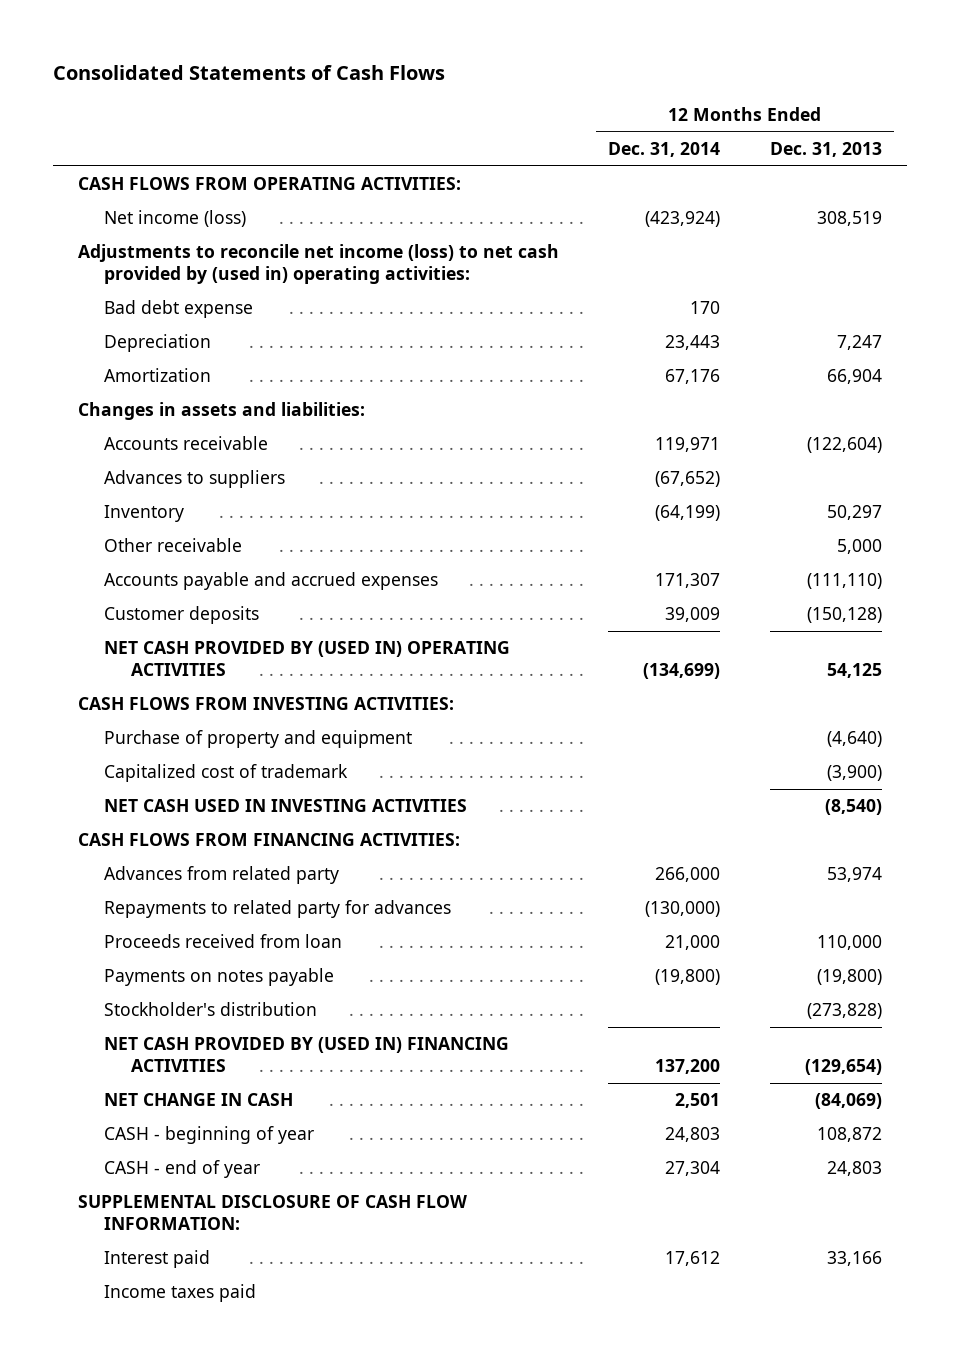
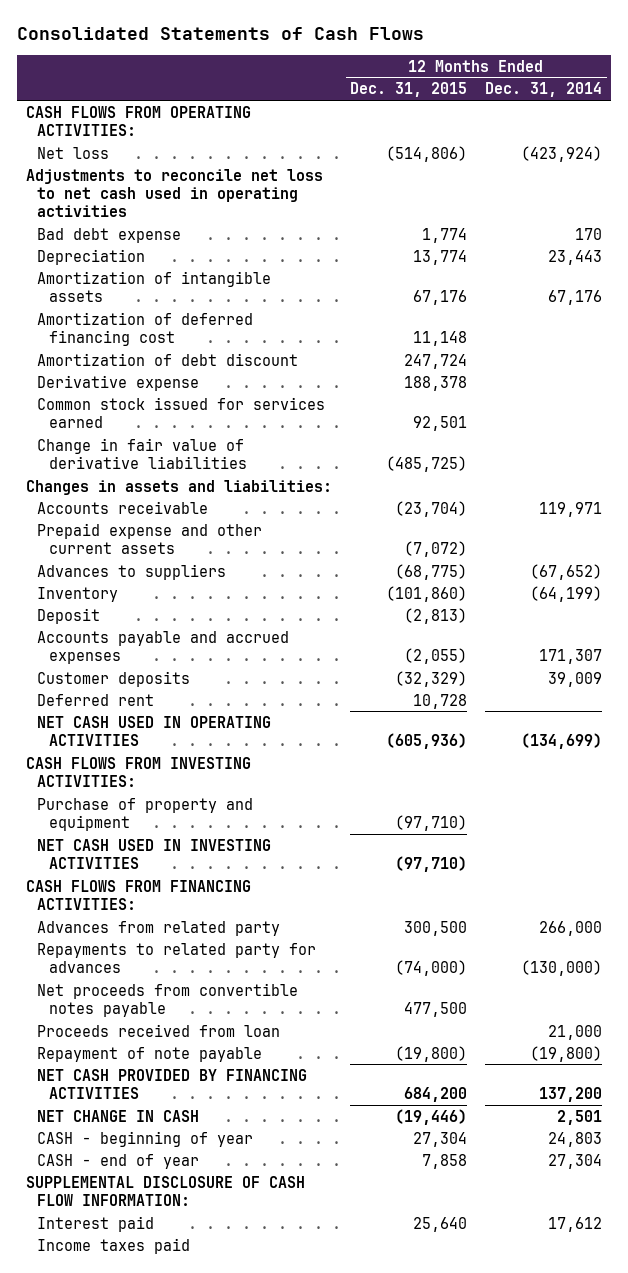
[769,142,882,158] Dec. 31, 2013 -> none
none -> [350,82,468,98] Dec. 31, 2015
[104,210,247,228] Net income (loss) -> [37,146,110,159] Net loss
[77,244,559,285] Adjustments to reconcile net income (loss) to net cash provided by (used in) operating activities: -> [25,168,323,218] Adjustments to reconcile net loss to net cash used in operating activities
[104,368,212,383] Amortization -> [37,270,272,303] Amortization of intangible assets
none -> [37,311,254,347] Amortization of deferred financing cost
none -> [37,352,299,366] Amortization of debt discount
none -> [37,374,200,391] Derivative expense
none -> [37,396,326,429] Common stock issued for services earned
none -> [37,437,248,470] Change in fair value of derivative liabilities
none -> [37,522,263,555] Prepaid expense and other current assets
[104,538,243,553] Other receivable -> none
none -> [37,607,101,624] Deposit
none -> [37,693,155,706] Deferred rent
[104,641,511,677] NET CASH PROVIDED BY (USED IN) OPERATING ACTIVITIES -> [37,715,272,747] NET CASH USED IN OPERATING ACTIVITIES
[104,764,349,783] Capitalized cost of trademark -> none
none -> [37,982,299,1018] Net proceeds from convertible notes payable
[104,1002,318,1017] Stockholder's distribution -> none
[104,968,335,987] Payments on notes payable -> [37,1046,263,1062] Repayment of note payable
[104,1037,510,1073] NET CASH PROVIDED BY (USED IN) FINANCING ACTIVITIES -> [37,1068,308,1100] NET CASH PROVIDED BY FINANCING ACTIVITIES

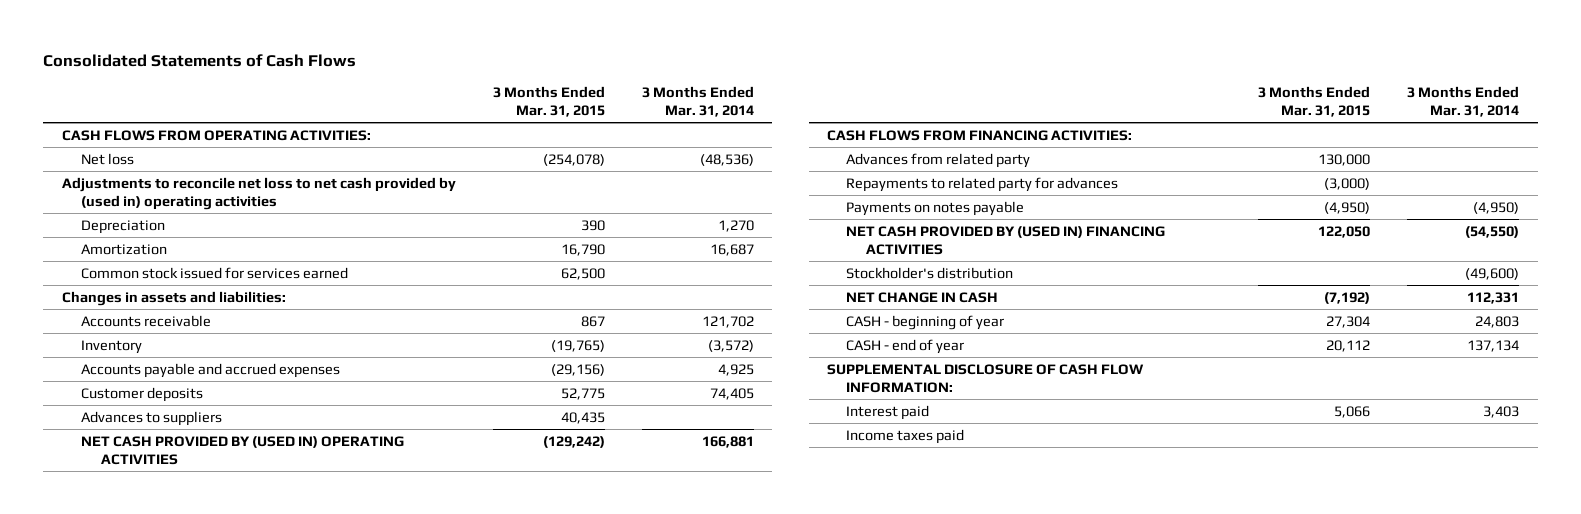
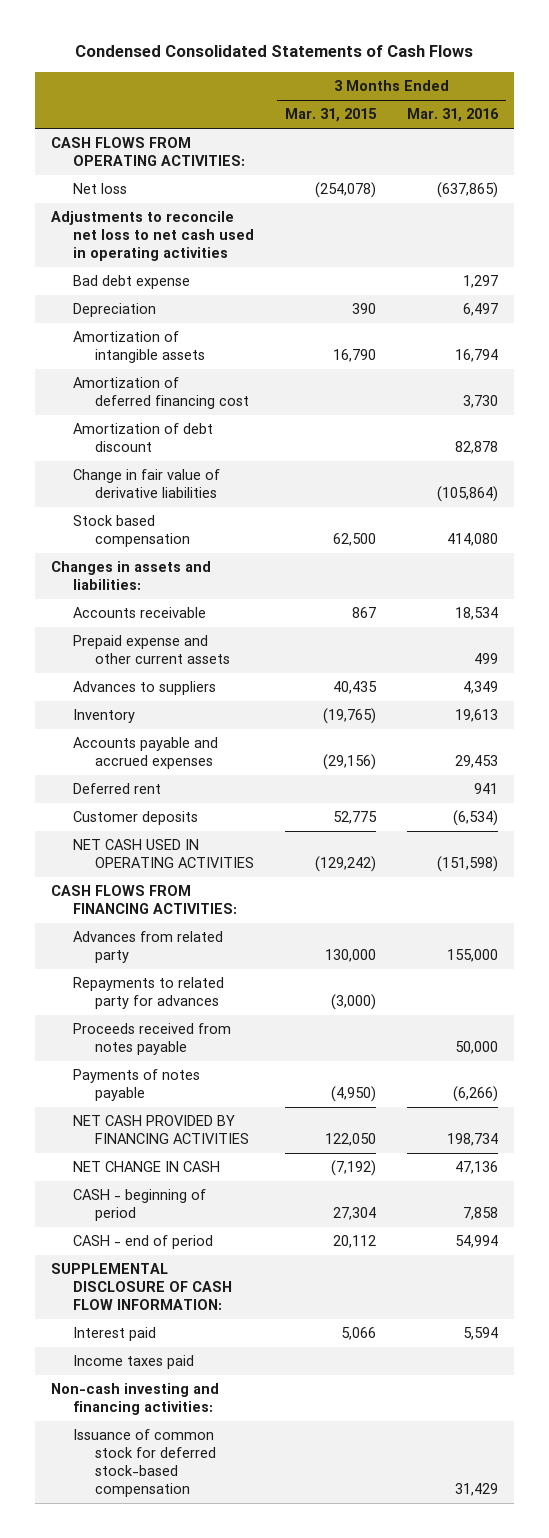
[43,53,357,67] Consolidated Statements of Cash Flows -> [75,45,474,58] Condensed Consolidated Statements of Cash Flows
[641,85,754,118] 3 Months Ended Mar. 31, 2014 -> none
none -> [407,108,500,123] Mar. 31, 2016
[61,176,456,210] Adjustments to reconcile net loss to net cash provided by (used in) operating activities -> [50,211,254,261] Adjustments to reconcile net loss to net cash used in operating activities
none -> [72,275,190,290] Bad debt expense
[81,243,168,255] Amortization -> [72,331,205,364] Amortization of intangible assets
none -> [72,377,249,410] Amortization of deferred financing cost
none -> [72,423,213,453] Amortization of debt discount
none -> [72,469,220,499] Change in fair value of derivative liabilities
[81,266,349,279] Common stock issued for services earned -> [72,515,190,548] Stock based compensation
none -> [72,635,230,665] Prepaid expense and other current assets
[81,410,223,426] Advances to suppliers -> [72,681,216,696] Advances to suppliers
none -> [72,783,161,795] Deferred rent
[81,435,405,465] NET CASH PROVIDED BY (USED IN) OPERATING ACTIVITIES -> [72,839,254,869] NET CASH USED IN OPERATING ACTIVITIES
[846,266,1014,279] Stockholder's distribution -> none
none -> [72,1023,231,1056] Proceeds received from notes payable
[846,200,1025,216] Payments on notes payable -> [72,1069,200,1102] Payments of notes payable
[846,225,1166,255] NET CASH PROVIDED BY (USED IN) FINANCING ACTIVITIES -> [72,1115,249,1145] NET CASH PROVIDED BY FINANCING ACTIVITIES
[846,314,1005,330] CASH - beginning of year -> [72,1189,206,1222] CASH - beginning of period
[846,338,965,354] CASH - end of year -> [72,1235,213,1250] CASH - end of period
none -> [50,1383,219,1416] Non-cash investing and financing activities:
none -> [72,1429,216,1497] Issuance of common stock for deferred stock-based compensation

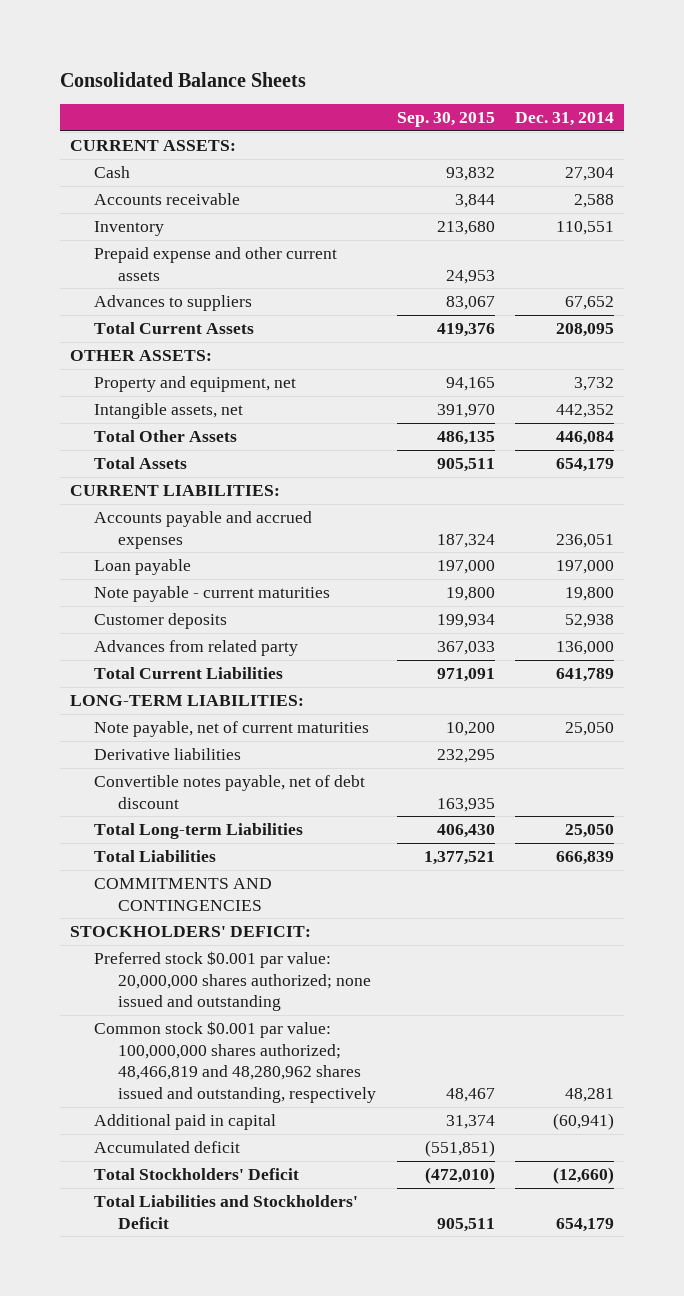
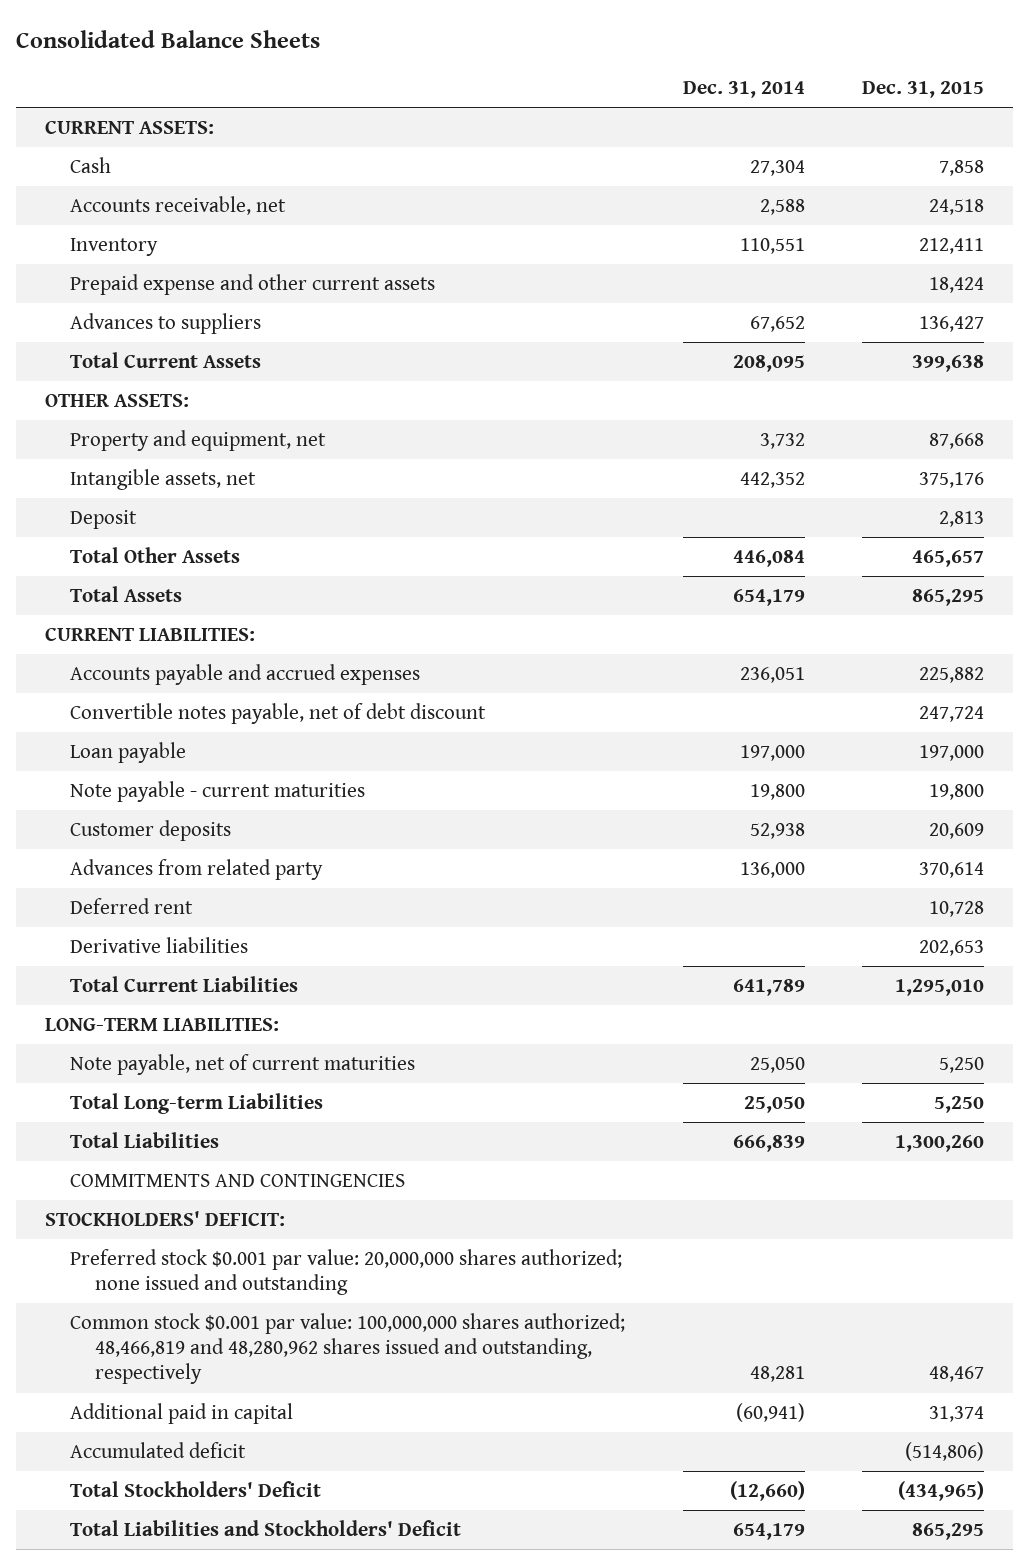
[396,112,495,128] Sep. 30, 2015 -> none
none -> [862,81,985,99] Dec. 31, 2015
[94,193,241,206] Accounts receivable -> [69,195,286,215] Accounts receivable, net
none -> [69,509,137,529] Deposit
[94,775,366,809] Convertible notes payable, net of debt discount -> [69,702,486,724] Convertible notes payable, net of debt discount
none -> [69,897,193,914] Deferred rent
[94,748,242,761] Derivative liabilities -> [69,936,248,953] Derivative liabilities

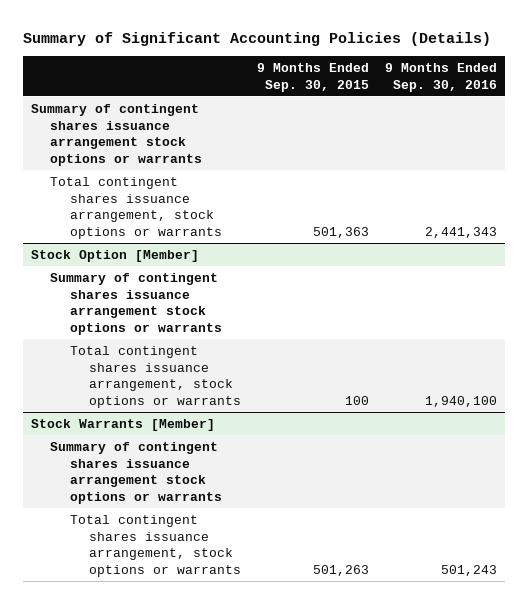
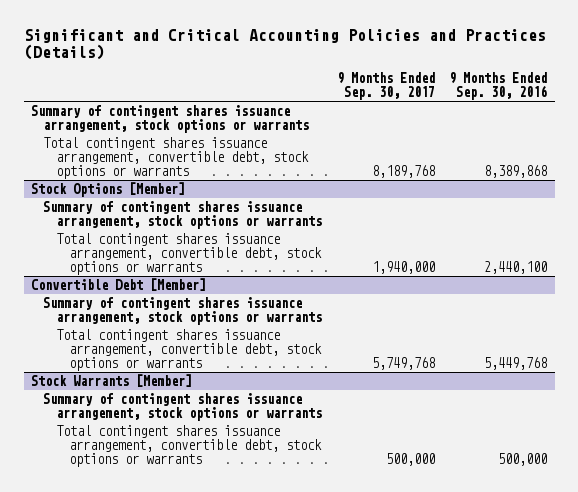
[23,32,492,47] Summary of Significant Accounting Policies (Details) -> [23,28,546,61] Significant and Critical Accounting Policies and Practices (Details)
[257,62,370,92] 9 Months Ended Sep. 30, 2015 -> none
none -> [336,72,435,101] 9 Months Ended Sep. 30, 2017
[30,103,203,167] Summary of contingent shares issuance arrangement stock options or warrants -> [30,105,310,134] Summary of contingent shares issuance arrangement, stock options or warrants
[50,176,222,240] Total contingent shares issuance arrangement, stock options or warrants -> [43,137,310,180] Total contingent shares issuance arrangement, convertible debt, stock options or warrants
[424,227,497,239] 2,441,343 -> [484,165,548,179] 8,389,868
[30,249,199,262] Stock Option [Member] -> [30,182,185,198] Stock Options [Member]
[50,272,222,336] Summary of contingent shares issuance arrangement stock options or warrants -> [43,201,323,230] Summary of contingent shares issuance arrangement, stock options or warrants
[69,345,242,409] Total contingent shares issuance arrangement, stock options or warrants -> [56,233,322,276] Total contingent shares issuance arrangement, convertible debt, stock options or warrants
[424,396,497,408] 1,940,100 -> [484,261,548,275] 2,440,100
none -> [30,278,206,292] Convertible Debt [Member]
none -> [43,297,323,326] Summary of contingent shares issuance arrangement, stock options or warrants
none -> [56,329,322,372] Total contingent shares issuance arrangement, convertible debt, stock options or warrants
[50,441,222,505] Summary of contingent shares issuance arrangement stock options or warrants -> [43,393,323,422] Summary of contingent shares issuance arrangement, stock options or warrants
[69,514,242,578] Total contingent shares issuance arrangement, stock options or warrants -> [56,425,322,468] Total contingent shares issuance arrangement, convertible debt, stock options or warrants
[440,565,497,577] 501,243 -> [498,453,548,467] 500,000

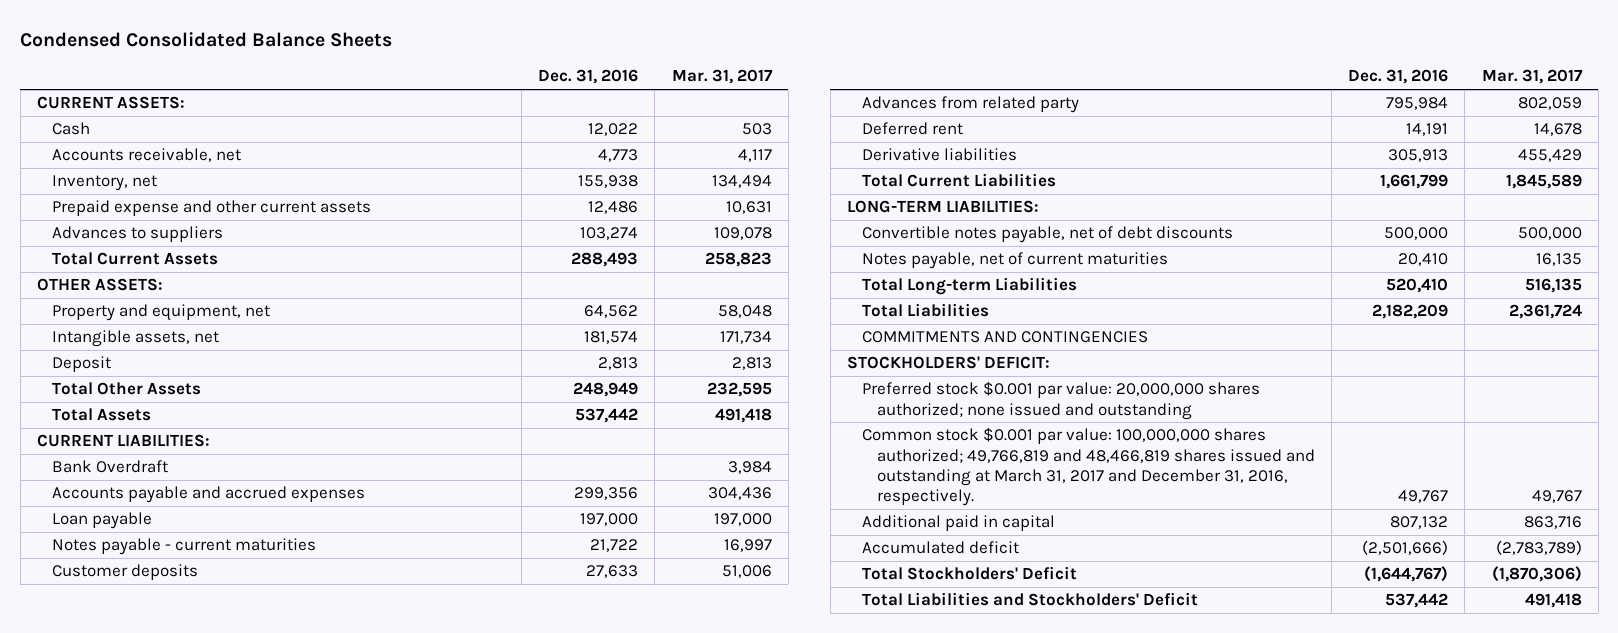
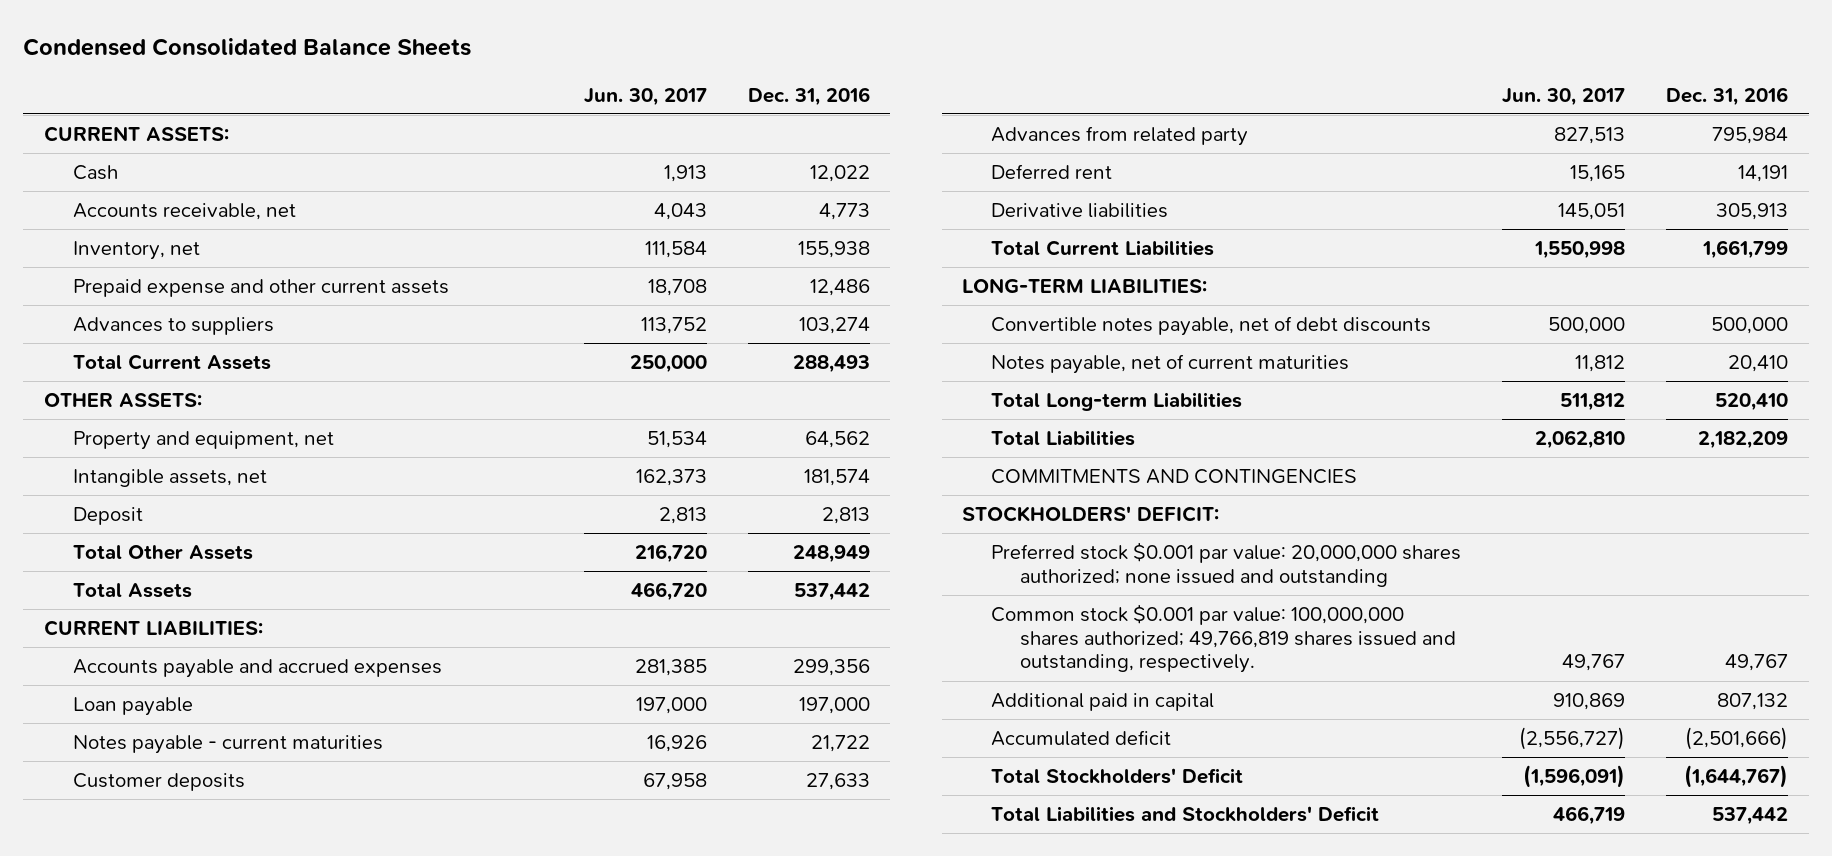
[671,69,773,85] Mar. 31, 2017 -> none
none -> [583,87,707,106] Jun. 30, 2017
[51,460,168,474] Bank Overdraft -> none
[861,427,1316,507] Common stock $0.001 par value: 100,000,000 shares authorized; 49,766,819 and 48,466,819 shares issued and outstanding at March 31, 2017 and December 31, 2016, respectively. -> [991,604,1457,674] Common stock $0.001 par value: 100,000,000 shares authorized; 49,766,819 shares issued and outstanding, respectively.

